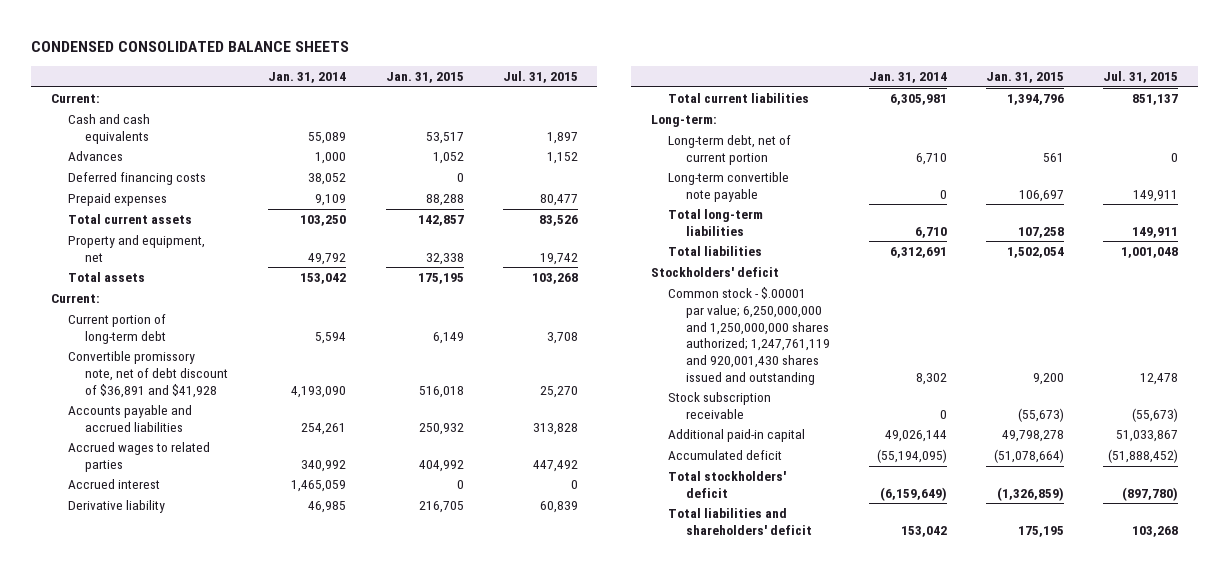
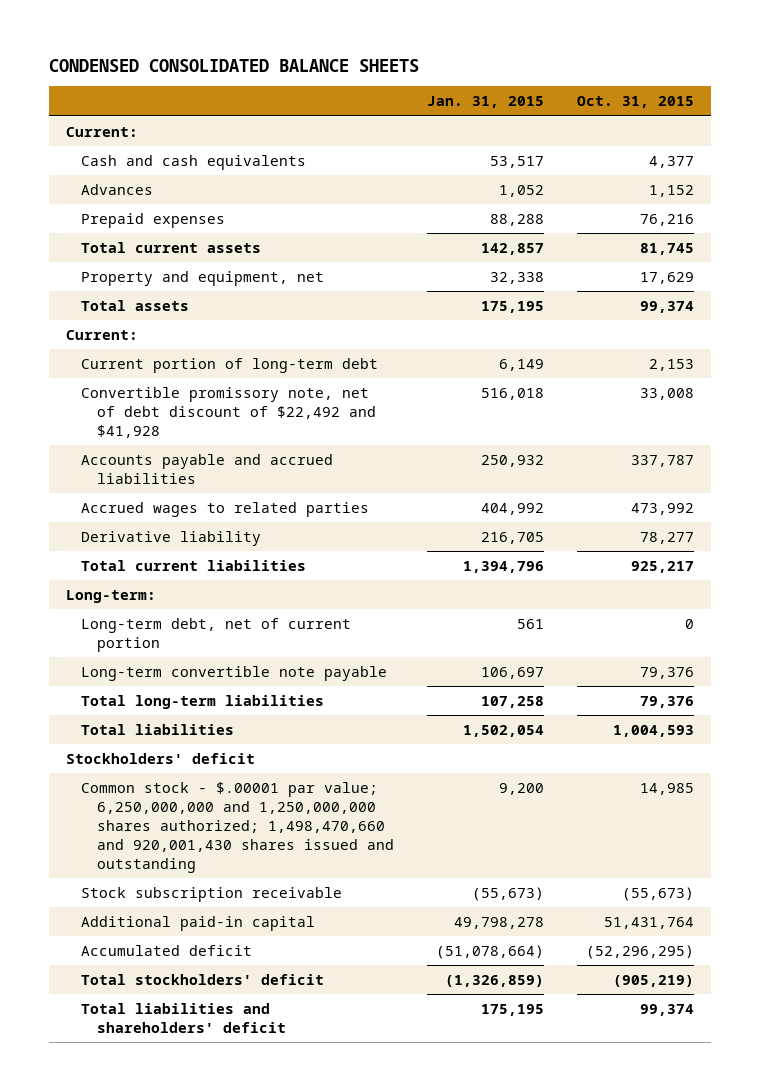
[268,72,347,84] Jan. 31, 2014 -> none
[502,71,578,84] Jul. 31, 2015 -> none
none -> [577,96,695,109] Oct. 31, 2015
[68,172,207,186] Deferred financing costs -> none
[68,351,229,398] Convertible promissory note, net of debt discount of $36,891 and $41,928 -> [81,386,376,438] Convertible promissory note, net of debt discount of $22,492 and $41,928
[68,479,161,490] Accrued interest -> none
[668,287,830,385] Common stock - $.00001 par value; 6,250,000,000 and 1,250,000,000 shares authorized; 1,247,761,119 and 920,001,430 shares issued and outstanding -> [81,781,394,873] Common stock - $.00001 par value; 6,250,000,000 and 1,250,000,000 shares authorized; 1,498,470,660 and 920,001,430 shares issued and outstanding

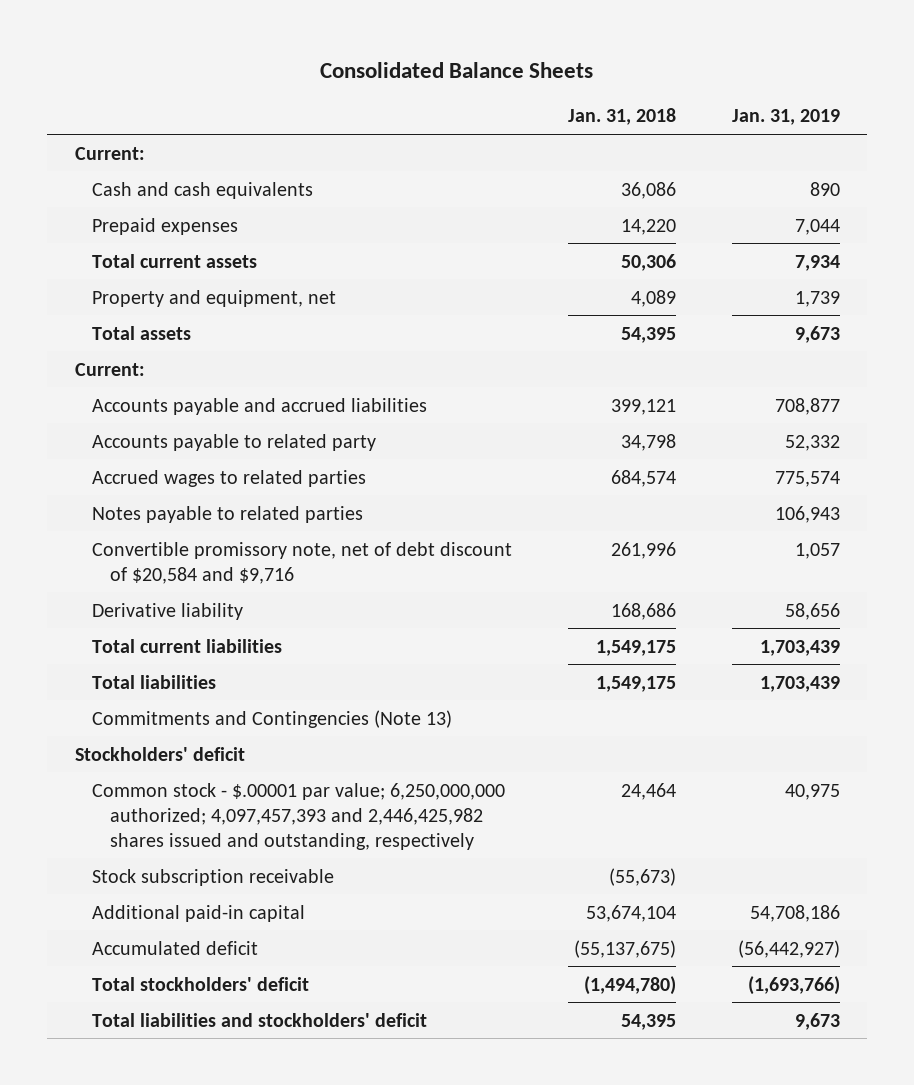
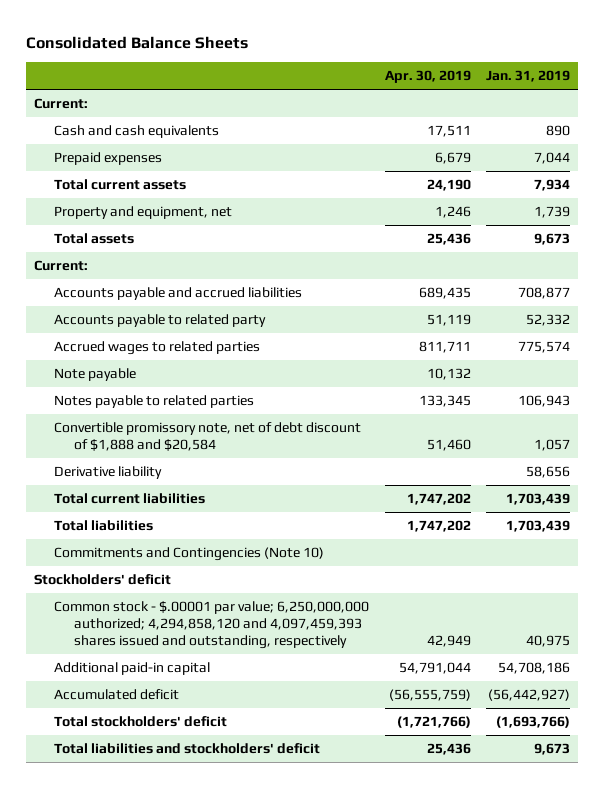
[567,108,676,126] Jan. 31, 2018 -> none
none -> [384,70,471,84] Apr. 30, 2019
none -> [53,368,136,382] Note payable
[92,541,513,584] Convertible promissory note, net of debt discount of $20,584 and $9,716 -> [53,422,361,452] Convertible promissory note, net of debt discount of $1,888 and $20,584
[92,709,453,728] Commitments and Contingencies (Note 13) -> [53,547,324,562] Commitments and Contingencies (Note 10)
[92,868,335,886] Stock subscription receivable -> none
[92,782,506,850] Common stock - $.00001 par value; 6,250,000,000 authorized; 4,097,457,393 and 2,446,425,982 shares issued and outstanding, respectively -> [53,601,369,650] Common stock - $.00001 par value; 6,250,000,000 authorized; 4,294,858,120 and 4,097,459,393 shares issued and outstanding, respectively

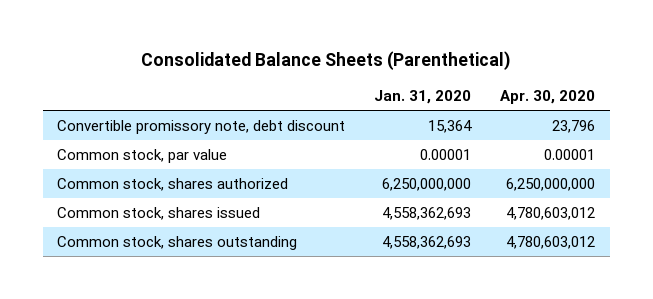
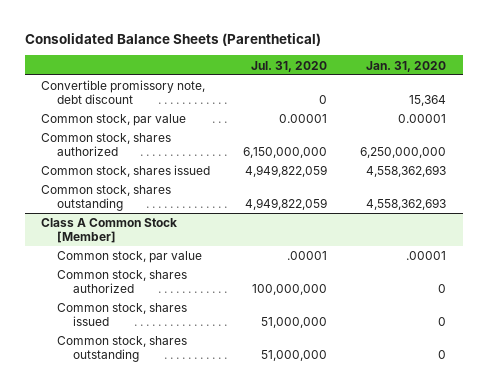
[500,90,596,105] Apr. 30, 2020 -> none
none -> [251,60,328,72] Jul. 31, 2020
none -> [41,218,178,244] Class A Common Stock [Member]
none -> [57,251,203,264] Common stock, par value
none -> [57,270,188,294] Common stock, shares authorized
none -> [57,303,188,327] Common stock, shares issued
none -> [57,336,188,363] Common stock, shares outstanding

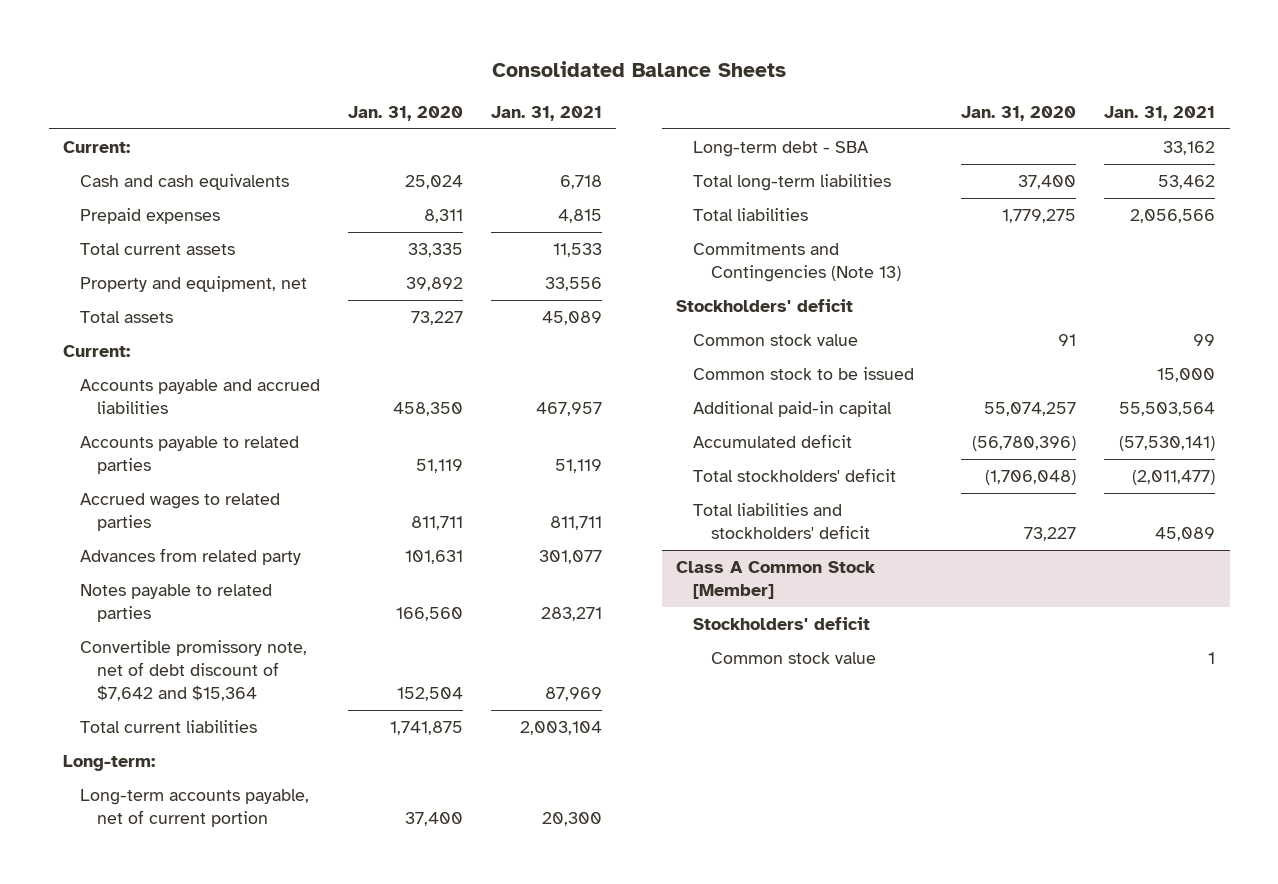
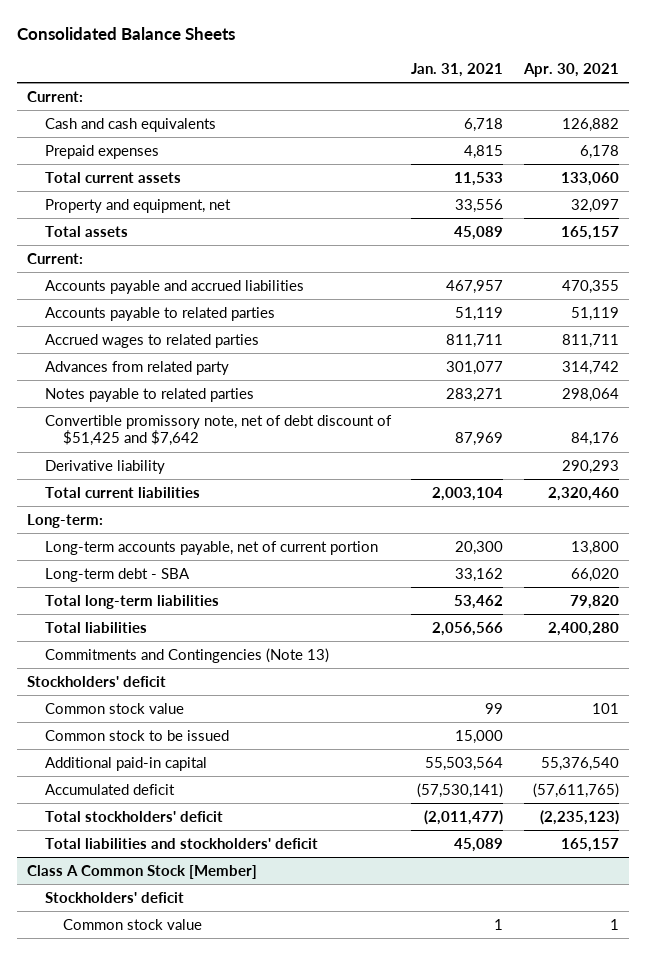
[348,106,464,122] Jan. 31, 2020 -> none
none -> [523,63,620,78] Apr. 30, 2021
[80,640,308,702] Convertible promissory note, net of debt discount of $7,642 and $15,364 -> [44,415,392,447] Convertible promissory note, net of debt discount of $51,425 and $7,642
none -> [44,460,165,475] Derivative liability

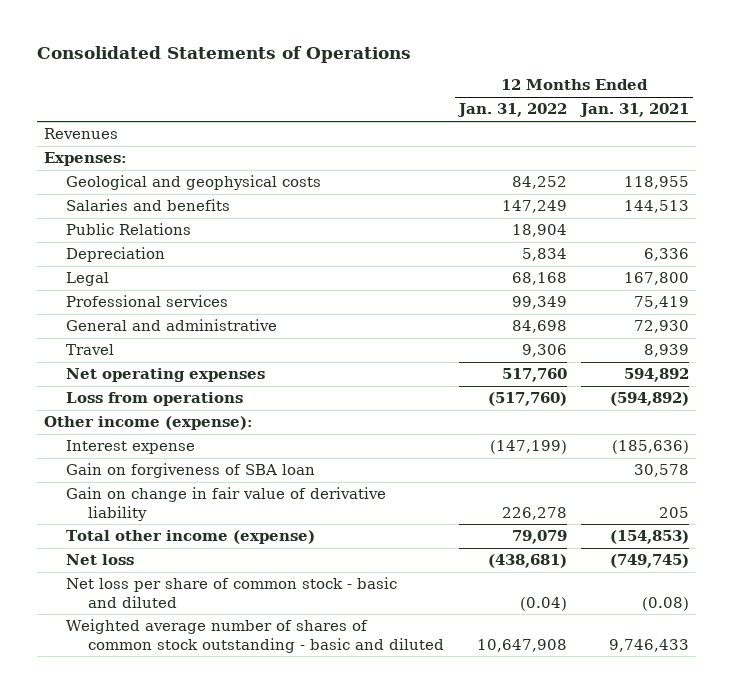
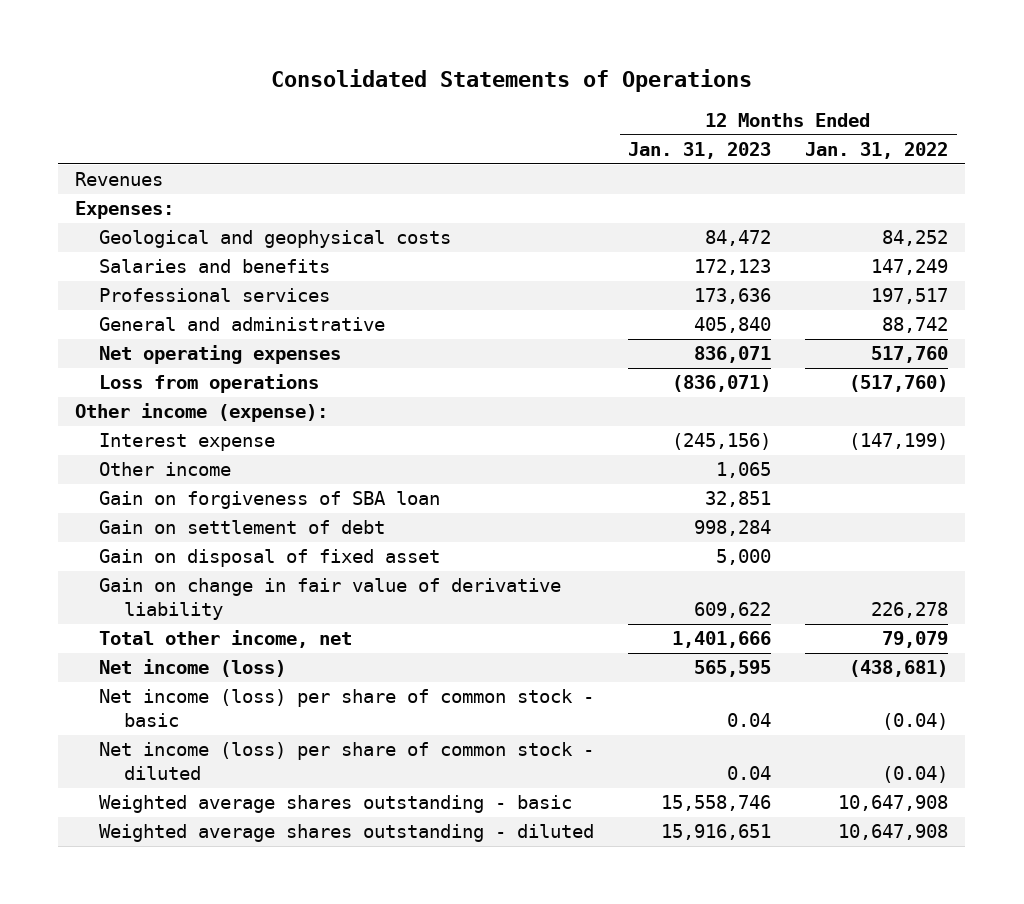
[579,103,690,118] Jan. 31, 2021 -> none
none -> [628,142,772,160] Jan. 31, 2023
[66,223,192,236] Public Relations -> none
[66,247,166,263] Depreciation -> none
[66,272,110,287] Legal -> none
[66,344,115,356] Travel -> none
[511,296,567,310] 99,349 -> [871,288,949,305] 197,517
[511,320,567,334] 84,698 -> [882,317,949,334] 88,742
none -> [99,462,232,477] Other income
none -> [99,520,386,535] Gain on settlement of debt
none -> [99,549,441,568] Gain on disposal of fixed asset
[66,530,316,545] Total other income (expense) -> [99,630,353,649] Total other income, net
[66,554,135,566] Net loss -> [99,659,287,678] Net income (loss)
[66,577,398,608] Net loss per share of common stock - basic and diluted -> [99,689,595,728] Net income (loss) per share of common stock - basic
none -> [99,742,595,781] Net income (loss) per share of common stock - diluted
[66,619,445,653] Weighted average number of shares of common stock outstanding - basic and diluted -> [99,795,573,814] Weighted average shares outstanding - basic
none -> [99,824,595,843] Weighted average shares outstanding - diluted

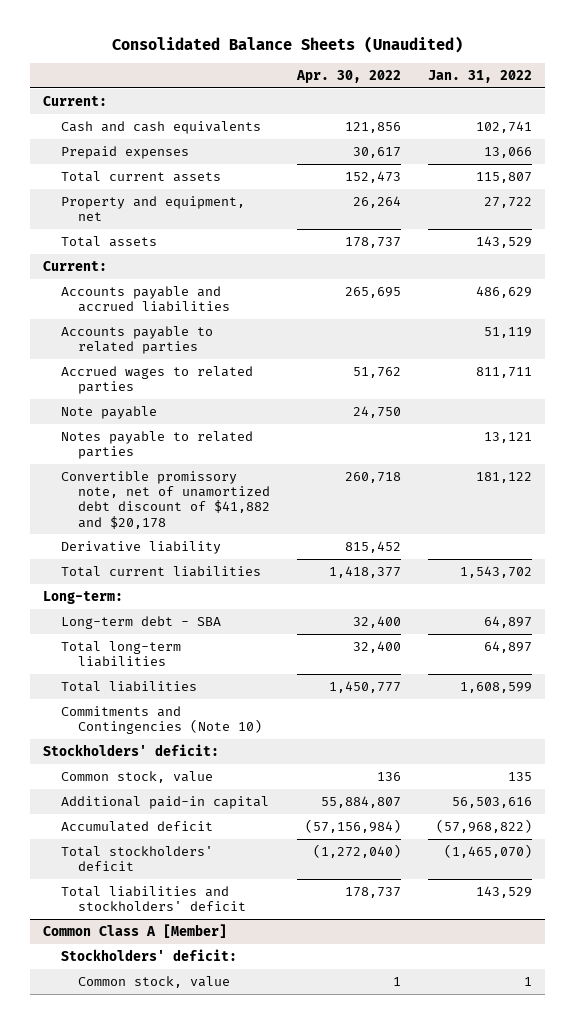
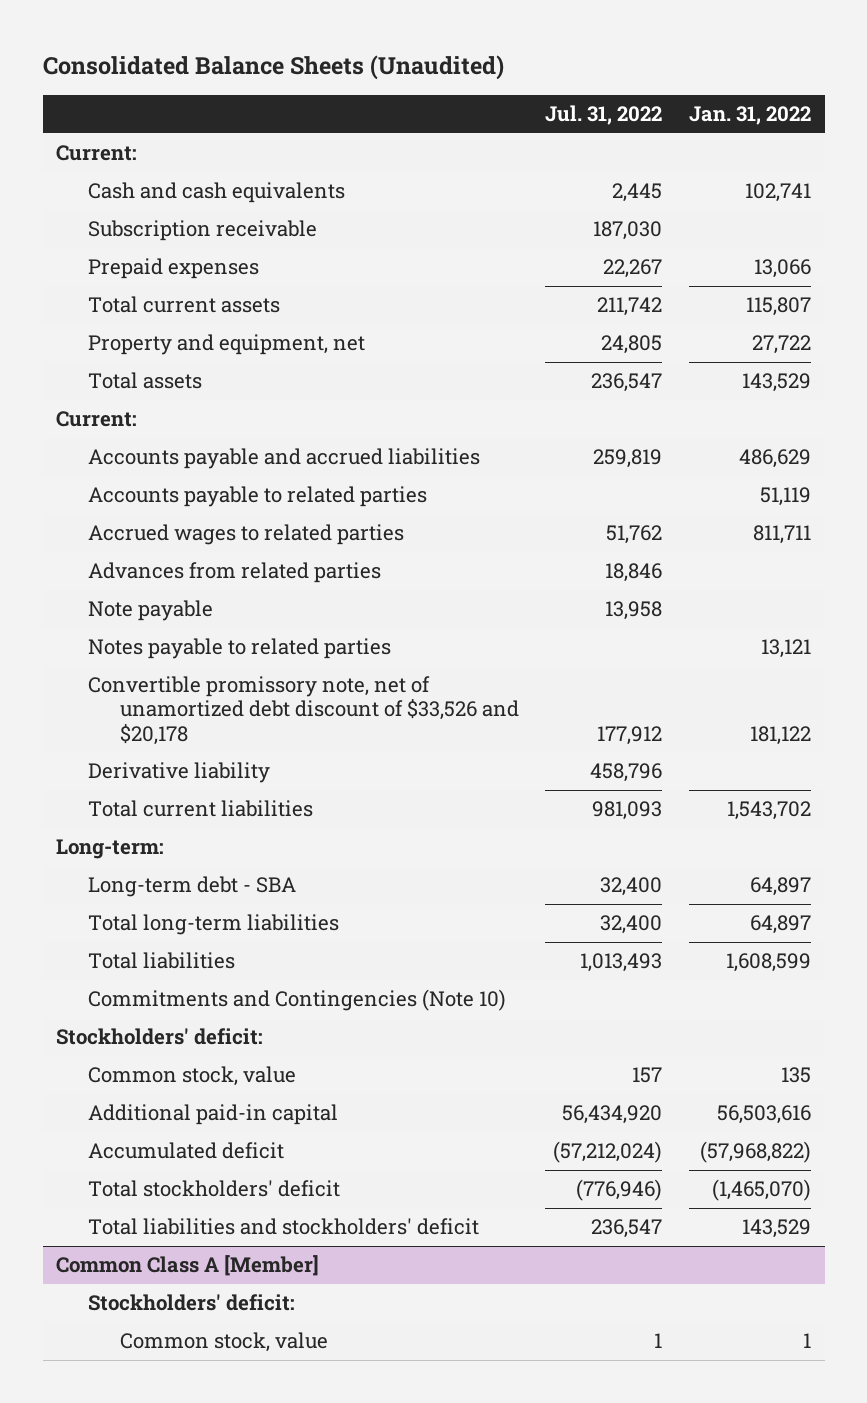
[295,69,401,83] Apr. 30, 2022 -> none
none -> [545,104,663,125] Jul. 31, 2022
none -> [87,220,317,242] Subscription receivable
none -> [87,562,381,584] Advances from related parties
[60,470,270,529] Convertible promissory note, net of unamortized debt discount of $41,882 and $20,178 -> [87,676,519,745] Convertible promissory note, net of unamortized debt discount of $33,526 and $20,178

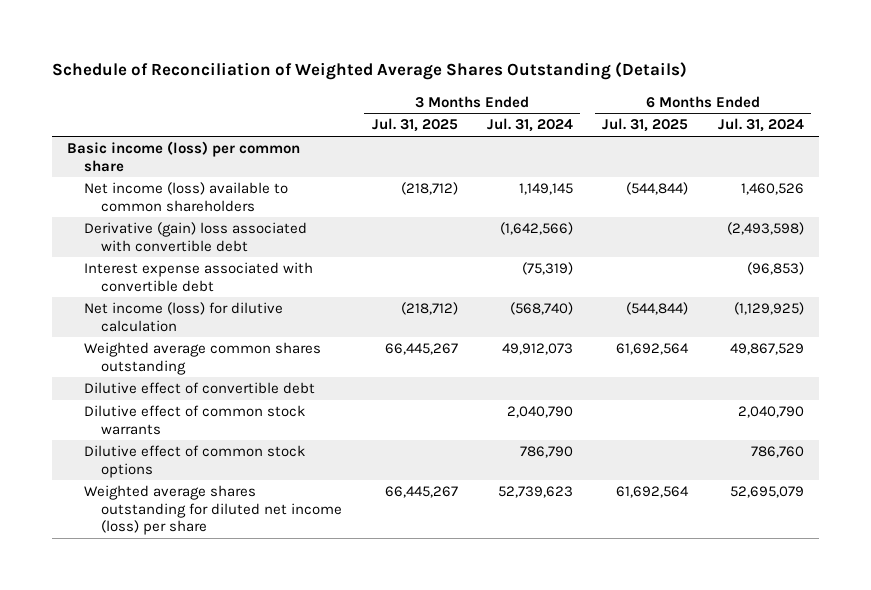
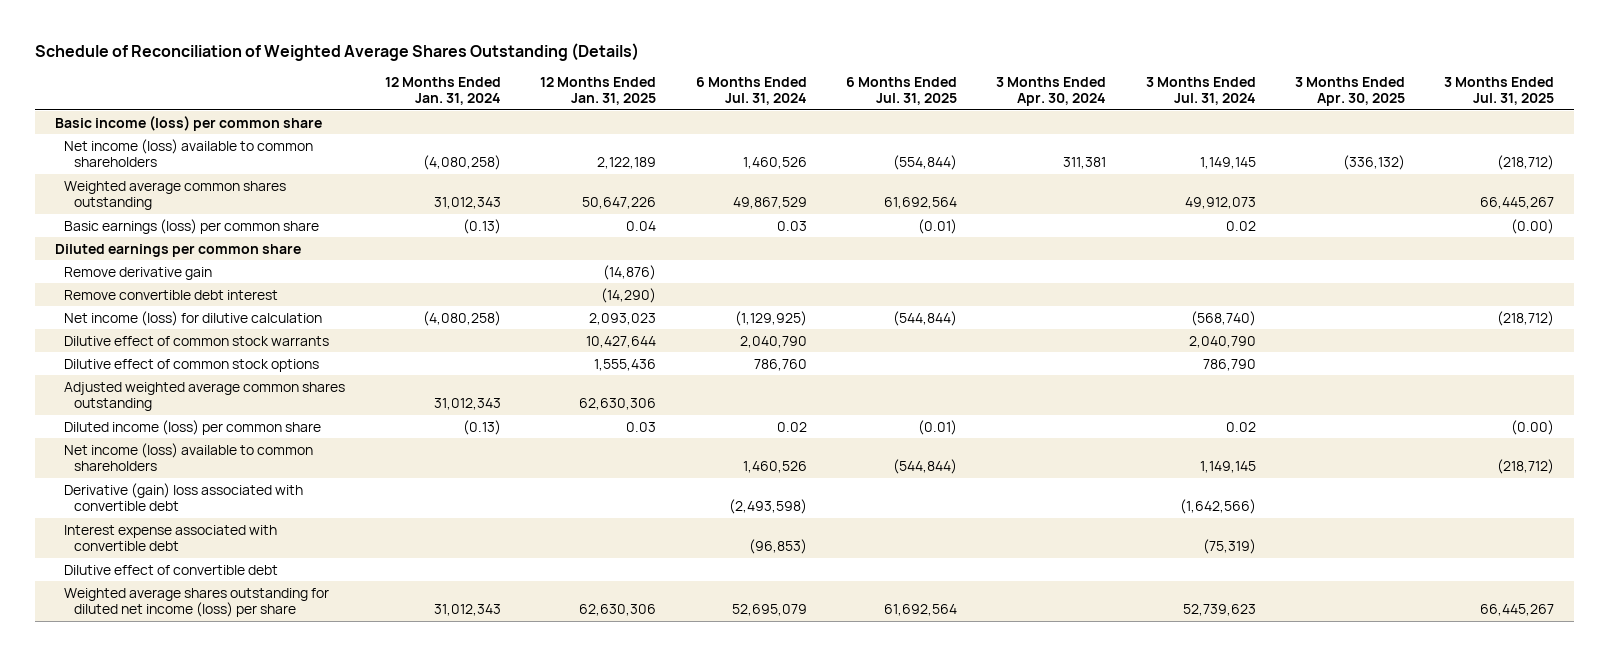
none -> [384,76,501,106] 12 Months Ended Jan. 31, 2024
none -> [540,76,657,106] 12 Months Ended Jan. 31, 2025
none -> [996,76,1107,107] 3 Months Ended Apr. 30, 2024
none -> [1294,76,1405,107] 3 Months Ended Apr. 30, 2025
none -> [64,138,314,168] Net income (loss) available to common shareholders
[84,342,322,375] Weighted average common shares outstanding -> [64,180,287,211] Weighted average common shares outstanding
none -> [64,218,320,234] Basic earnings (loss) per common share
none -> [54,243,301,257] Diluted earnings per common share
none -> [64,266,213,280] Remove derivative gain
none -> [64,289,279,300] Remove convertible debt interest
[84,302,284,332] Net income (loss) for dilutive calculation -> [64,310,323,326] Net income (loss) for dilutive calculation
[84,405,306,435] Dilutive effect of common stock warrants -> [64,335,330,346] Dilutive effect of common stock warrants
[84,445,306,478] Dilutive effect of common stock options -> [64,358,320,372] Dilutive effect of common stock options
none -> [64,381,346,412] Adjusted weighted average common shares outstanding
none -> [64,419,322,435] Diluted income (loss) per common share

